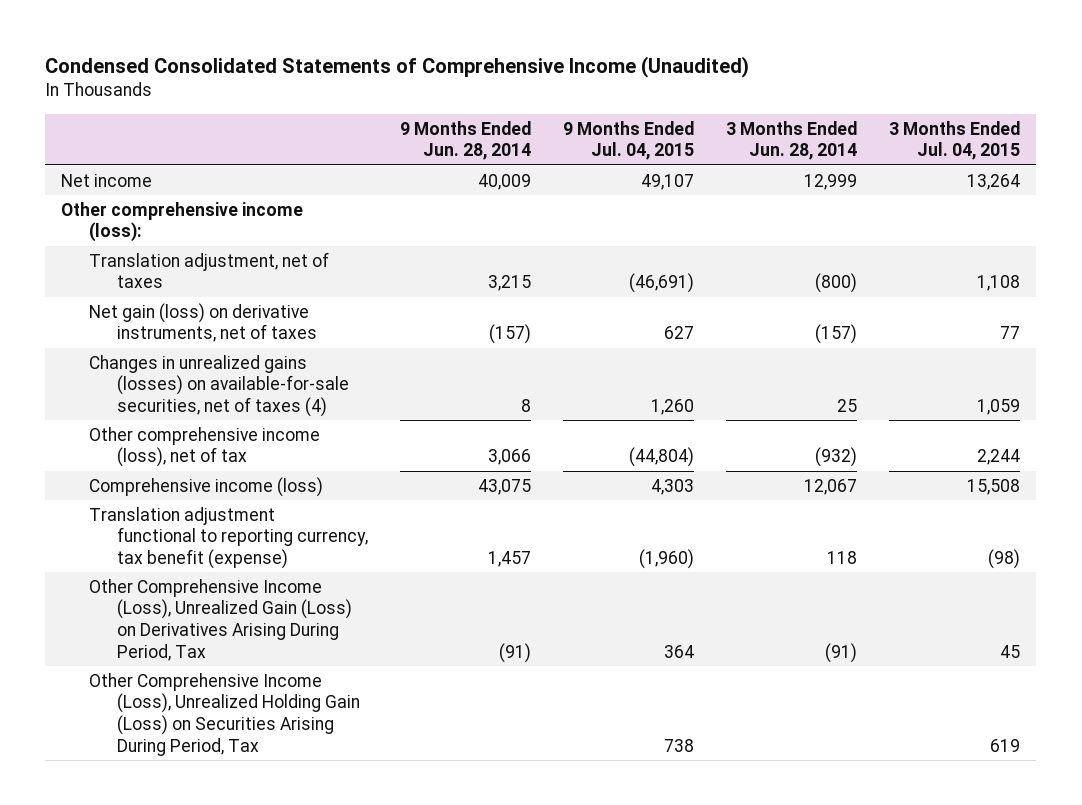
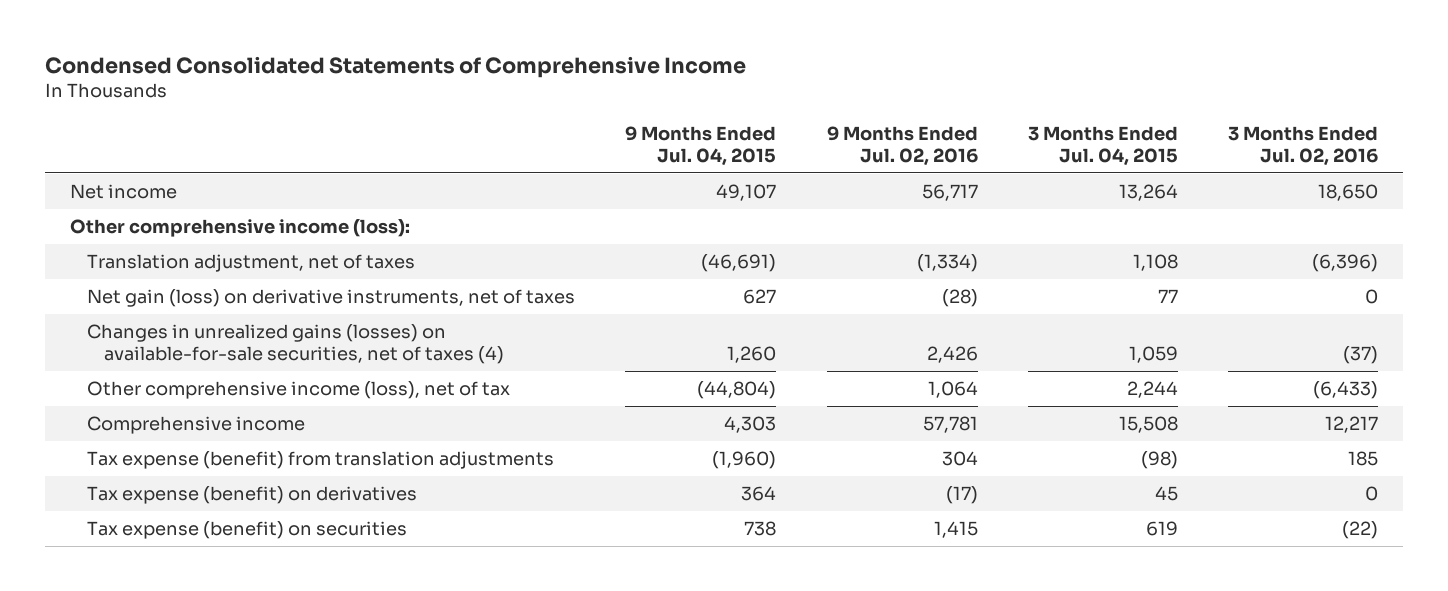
[45,55,750,78] Condensed Consolidated Statements of Comprehensive Income (Unaudited) -> [44,55,746,78] Condensed Consolidated Statements of Comprehensive Income
[399,120,531,161] 9 Months Ended Jun. 28, 2014 -> none
[726,120,858,161] 3 Months Ended Jun. 28, 2014 -> none
none -> [826,125,978,166] 9 Months Ended Jul. 02, 2016
none -> [1228,125,1379,166] 3 Months Ended Jul. 02, 2016
[89,476,324,497] Comprehensive income (loss) -> [87,416,306,435] Comprehensive income
[89,506,368,570] Translation adjustment functional to reporting currency, tax benefit (expense) -> [87,451,555,470] Tax expense (benefit) from translation adjustments
[89,578,352,661] Other Comprehensive Income (Loss), Unrealized Gain (Loss) on Derivatives Arising During Period, Tax -> [87,486,418,505] Tax expense (benefit) on derivatives
[89,672,360,756] Other Comprehensive Income (Loss), Unrealized Holding Gain (Loss) on Securities Arising During Period, Tax -> [87,521,408,540] Tax expense (benefit) on securities

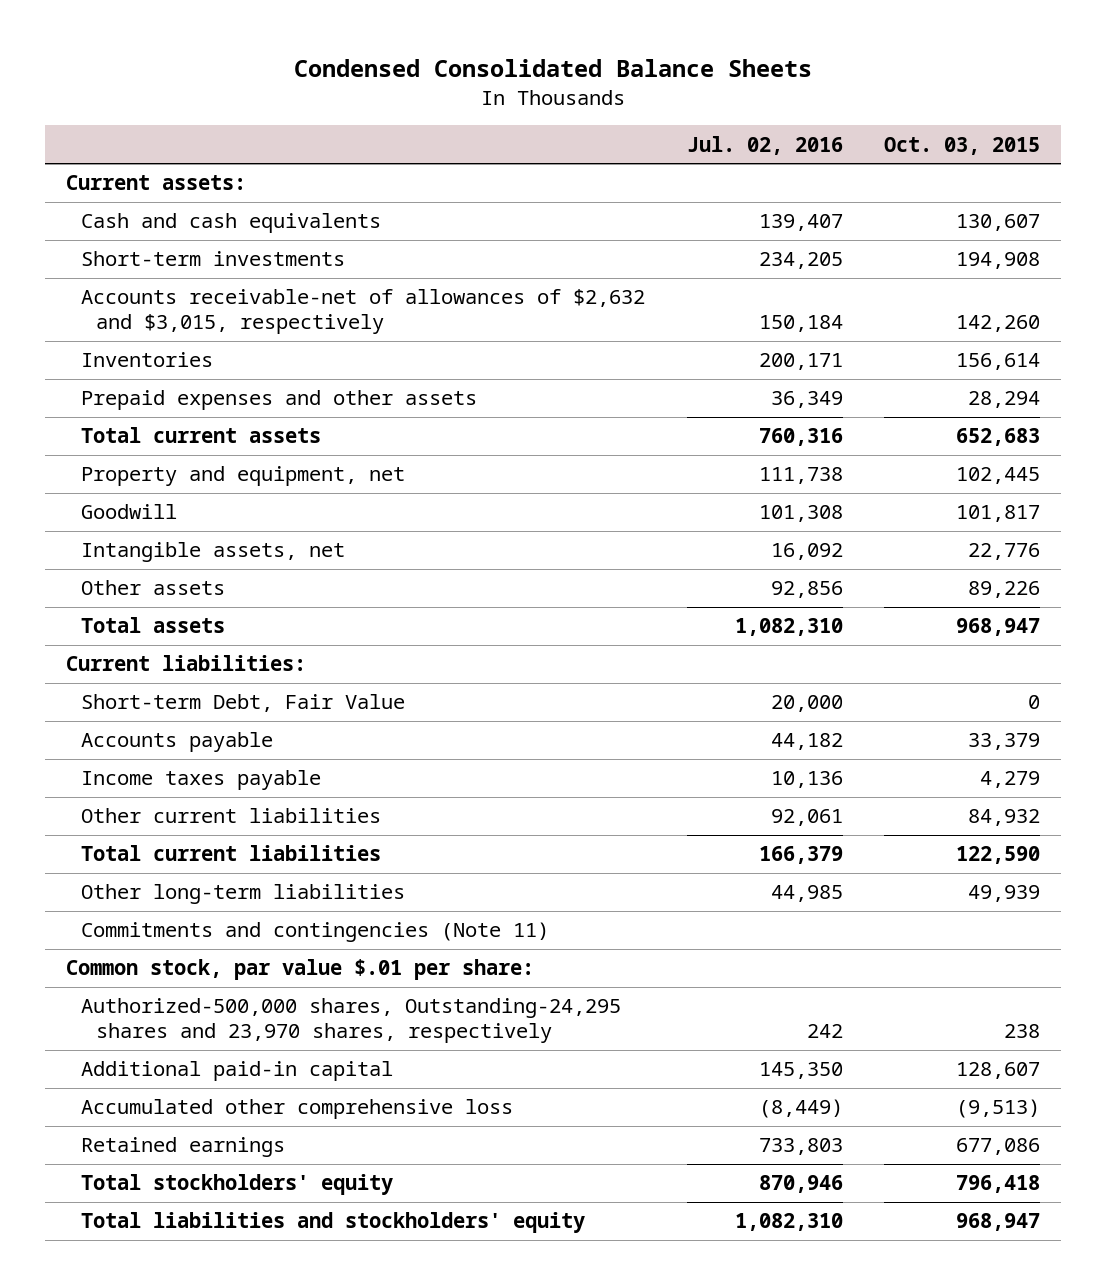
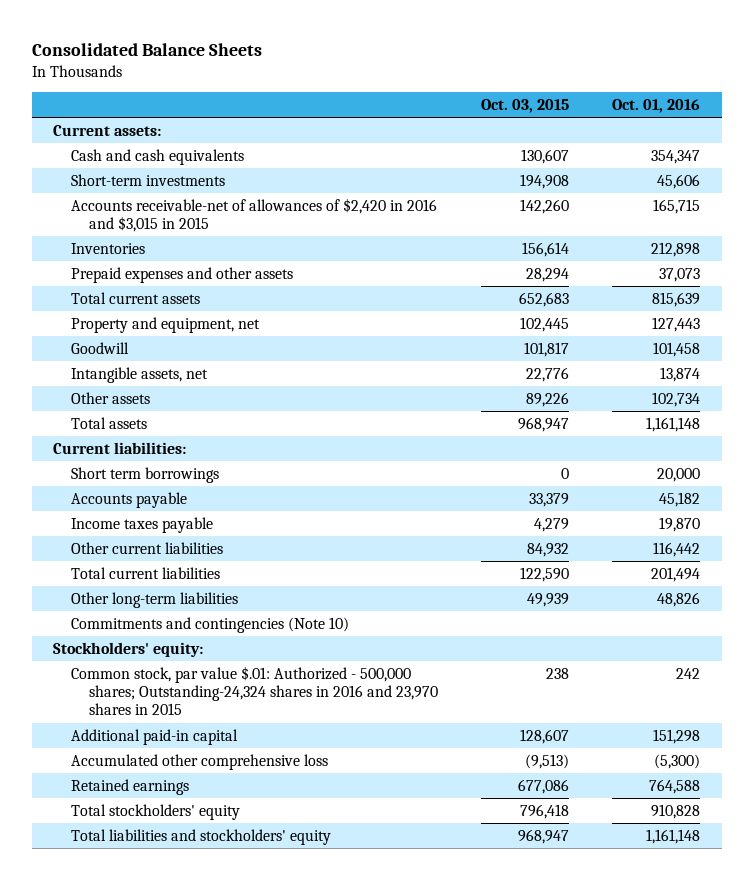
[294,59,813,78] Condensed Consolidated Balance Sheets -> [31,42,262,56] Consolidated Balance Sheets
[686,135,843,155] Jul. 02, 2016 -> none
none -> [612,99,701,114] Oct. 01, 2016
[81,289,646,335] Accounts receivable-net of allowances of $2,632 and $3,015, respectively -> [71,197,438,233] Accounts receivable-net of allowances of $2,420 in 2016 and $3,015 in 2015
[81,694,406,713] Short-term Debt, Fair Value -> [71,466,220,483] Short term borrowings
[66,959,535,981] Common stock, par value $.01 per share: -> none
[81,922,550,943] Commitments and contingencies (Note 11) -> [71,616,350,633] Commitments and contingencies (Note 10)
none -> [53,641,204,657] Stockholders' equity:
[81,998,622,1044] Authorized-500,000 shares, Outstanding-24,295 shares and 23,970 shares, respectively -> [71,665,438,716] Common stock, par value $.01: Authorized - 500,000 shares; Outstanding-24,324 shares in 2016 and 23,970 shares in 2015

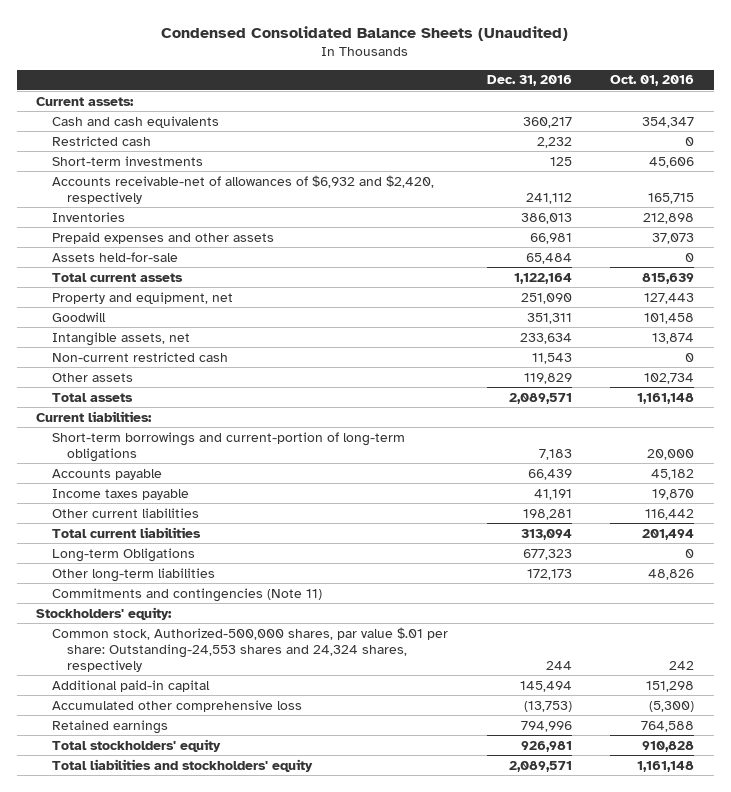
[31,42,262,56] Consolidated Balance Sheets -> [161,25,569,41] Condensed Consolidated Balance Sheets (Unaudited)
[481,99,570,114] Oct. 03, 2015 -> none
none -> [486,75,572,87] Dec. 31, 2016
none -> [51,135,151,146] Restricted cash
[71,197,438,233] Accounts receivable-net of allowances of $2,420 in 2016 and $3,015 in 2015 -> [51,174,434,204] Accounts receivable-net of allowances of $6,932 and $2,420, respectively
none -> [51,251,178,262] Assets held-for-sale
none -> [51,351,228,362] Non-current restricted cash
[71,466,220,483] Short term borrowings -> none
none -> [51,431,405,462] Short-term borrowings and current-portion of long-term obligations
none -> [51,547,195,562] Long-term Obligations
[71,616,350,633] Commitments and contingencies (Note 10) -> [51,587,322,602] Commitments and contingencies (Note 11)
[71,665,438,716] Common stock, par value $.01: Authorized - 500,000 shares; Outstanding-24,324 shares in 2016 and 23,970 shares in 2015 -> [51,626,448,673] Common stock, Authorized-500,000 shares, par value $.01 per share: Outstanding-24,553 shares and 24,324 shares, respectively

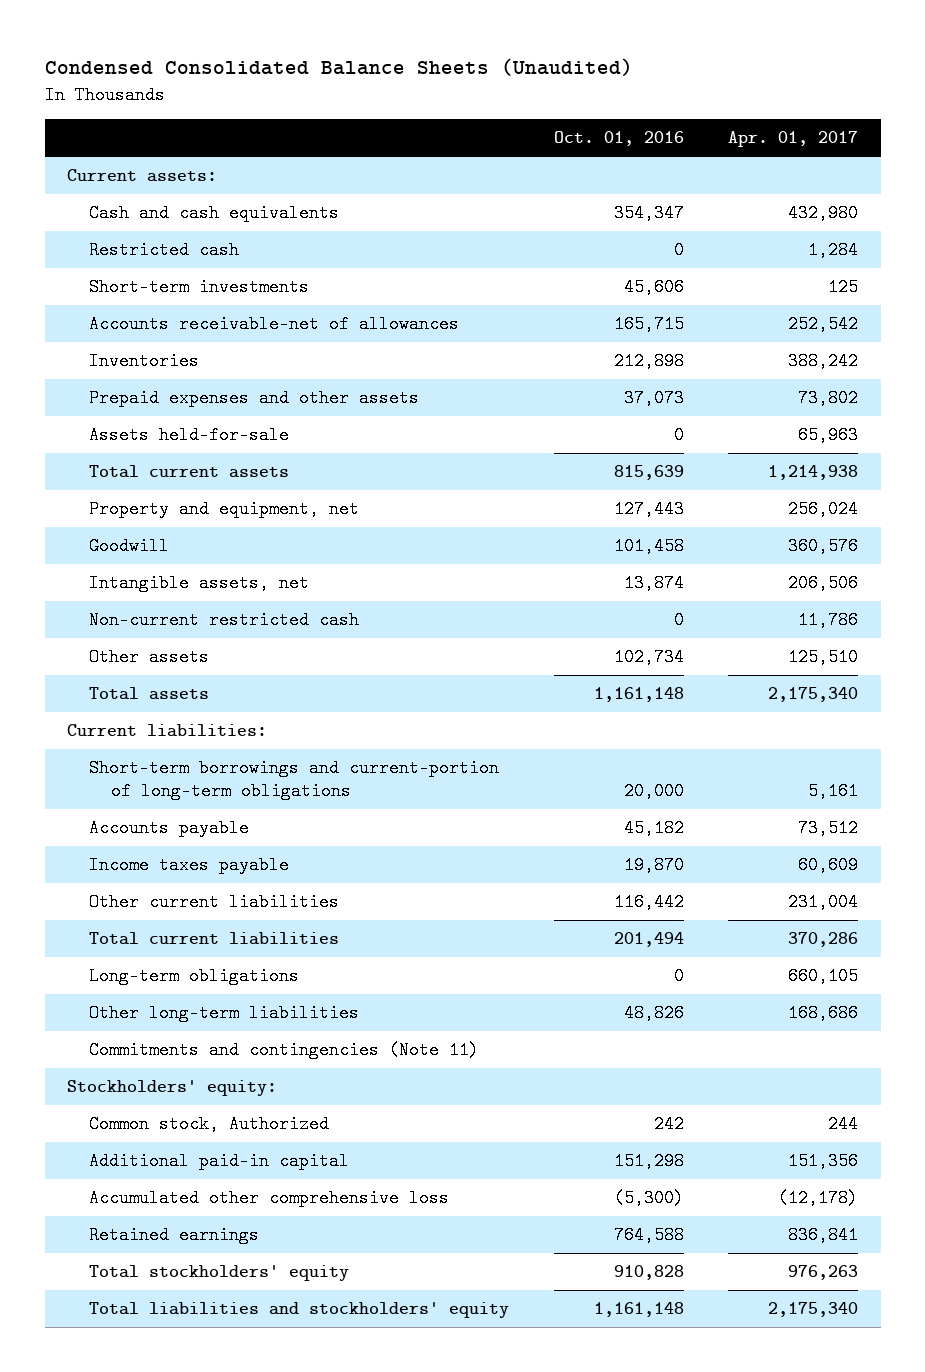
[486,75,572,87] Dec. 31, 2016 -> none
none -> [728,131,859,148] Apr. 01, 2017
[51,174,434,204] Accounts receivable-net of allowances of $6,932 and $2,420, respectively -> [89,315,460,334] Accounts receivable-net of allowances
[51,547,195,562] Long-term Obligations -> [89,967,300,986] Long-term obligations
[51,626,448,673] Common stock, Authorized-500,000 shares, par value $.01 per share: Outstanding-24,553 shares and 24,324 shares, respectively -> [89,1115,330,1134] Common stock, Authorized

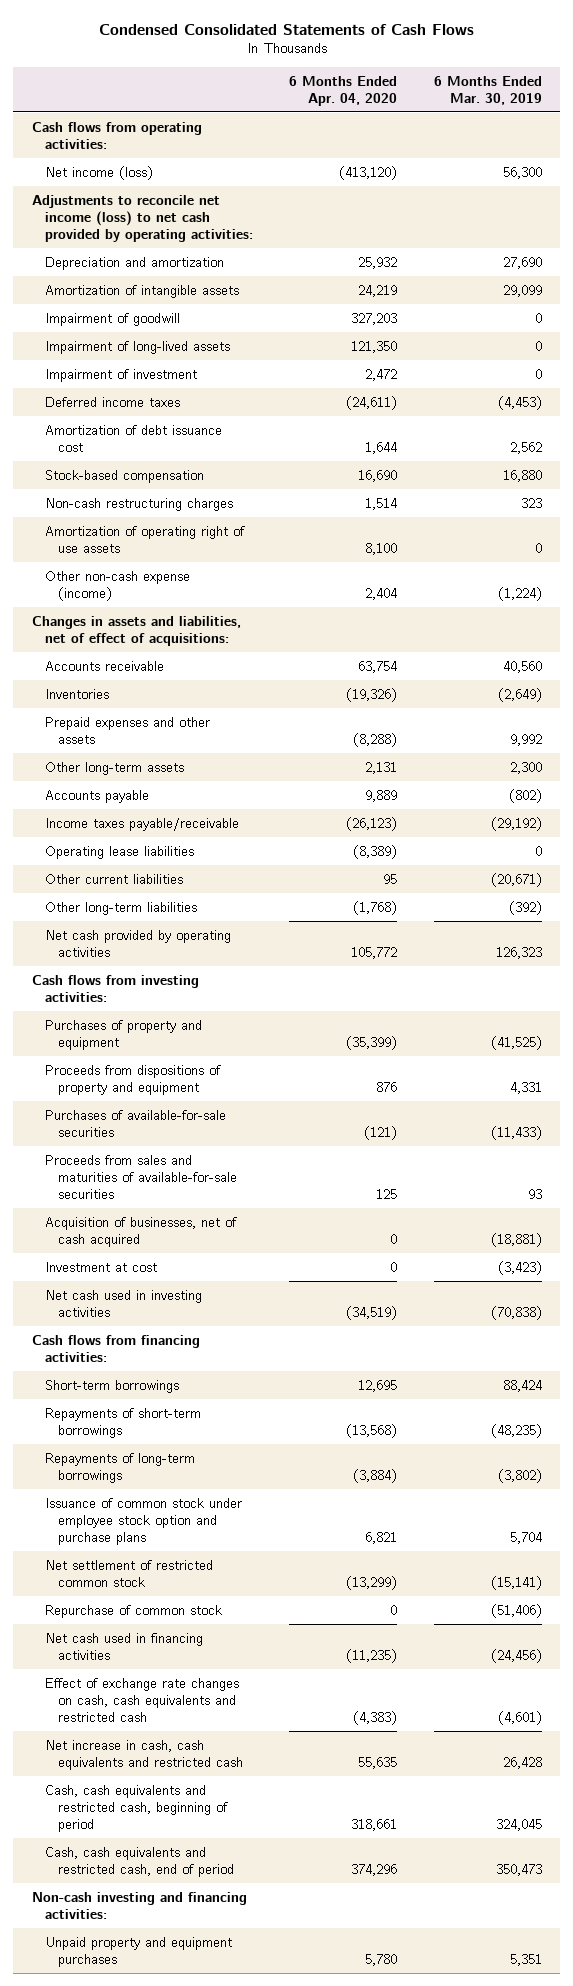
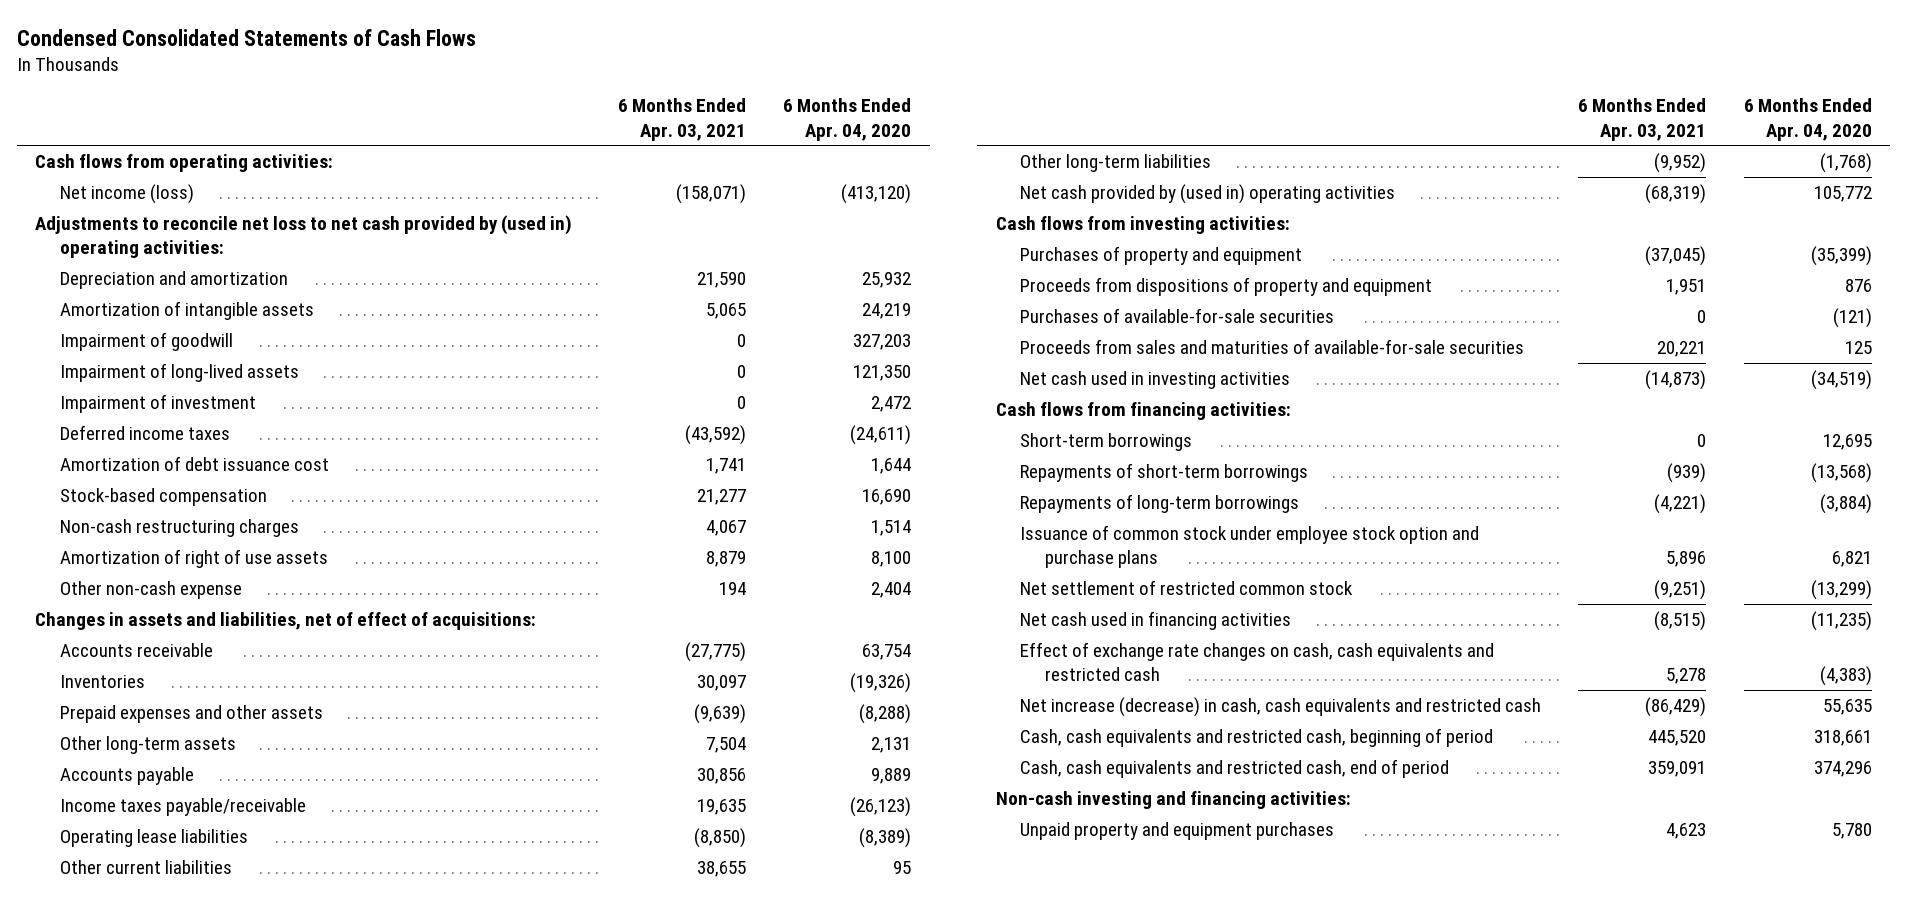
[433,75,542,105] 6 Months Ended Mar. 30, 2019 -> none
none -> [618,98,747,141] 6 Months Ended Apr. 03, 2021
[31,194,253,242] Adjustments to reconcile net income (loss) to net cash provided by operating activities: -> [35,215,573,259] Adjustments to reconcile net loss to net cash provided by (used in) operating activities:
[44,525,245,553] Amortization of operating right of use assets -> [59,549,328,569] Amortization of right of use assets
[44,570,190,601] Other non-cash expense (income) -> [59,581,242,600] Other non-cash expense
[44,929,231,957] Net cash provided by operating activities -> [1020,184,1396,205] Net cash provided by (used in) operating activities
[44,1216,237,1247] Acquisition of businesses, net of cash acquired -> none
[44,1261,157,1272] Investment at cost -> none
[44,1604,222,1618] Repurchase of common stock -> none
[44,1739,244,1770] Net increase in cash, cash equivalents and restricted cash -> [1020,697,1542,718] Net increase (decrease) in cash, cash equivalents and restricted cash

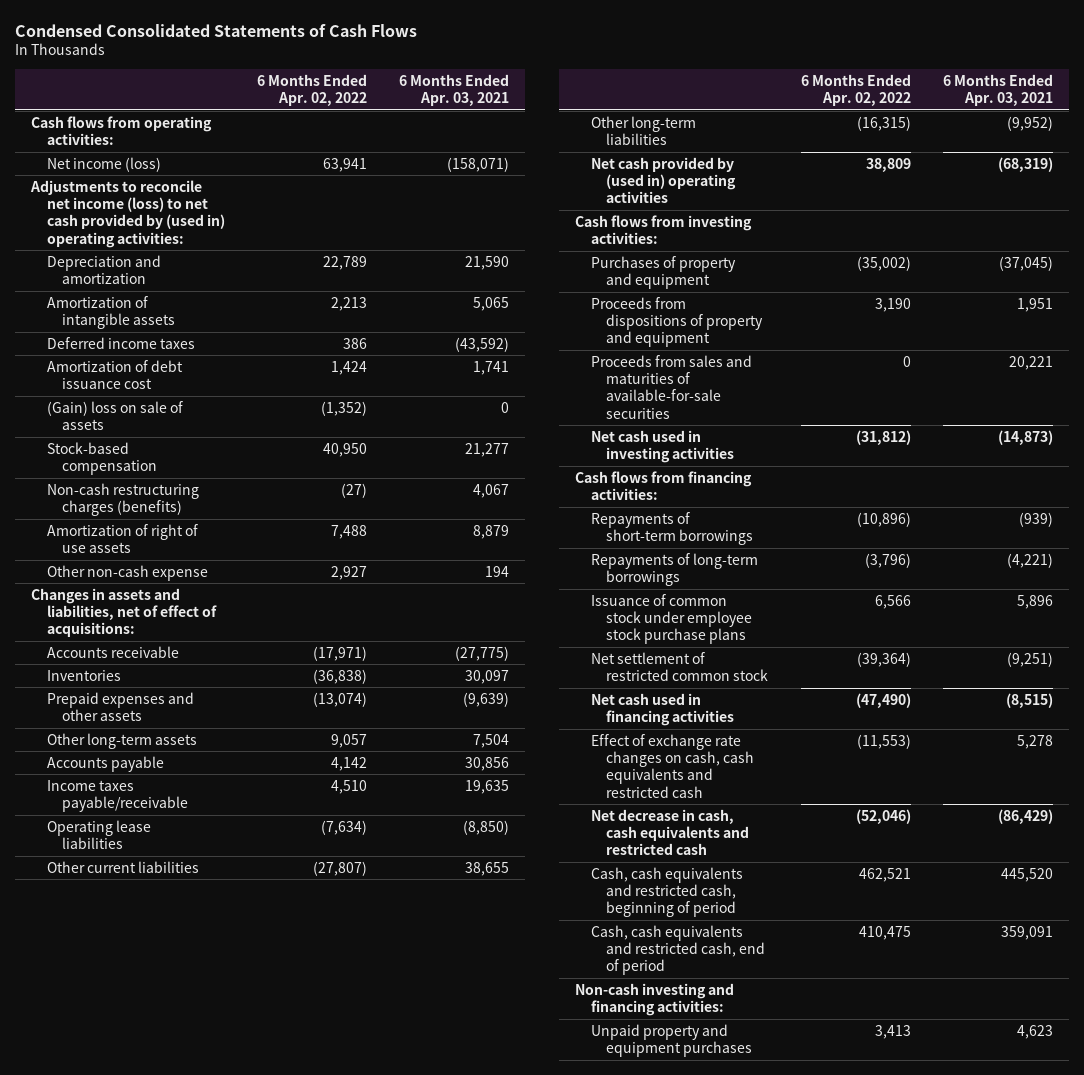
[783,98,912,141] 6 Months Ended Apr. 04, 2020 -> none
none -> [256,73,367,107] 6 Months Ended Apr. 02, 2022
[35,215,573,259] Adjustments to reconcile net loss to net cash provided by (used in) operating activities: -> [30,179,225,248] Adjustments to reconcile net income (loss) to net cash provided by (used in) operating activities:
[59,332,233,352] Impairment of goodwill -> none
[59,363,299,383] Impairment of long-lived assets -> none
[59,394,256,414] Impairment of investment -> none
none -> [46,400,183,430] (Gain) loss on sale of assets
[59,519,299,538] Non-cash restructuring charges -> [46,482,199,516] Non-cash restructuring charges (benefits)
[1020,308,1335,324] Purchases of available-for-sale securities -> none
[1020,433,1193,452] Short-term borrowings -> none
[1020,525,1480,569] Issuance of common stock under employee stock option and purchase plans -> [590,593,752,645] Issuance of common stock under employee stock purchase plans
[1020,697,1542,718] Net increase (decrease) in cash, cash equivalents and restricted cash -> [590,808,749,856] Net decrease in cash, cash equivalents and restricted cash

